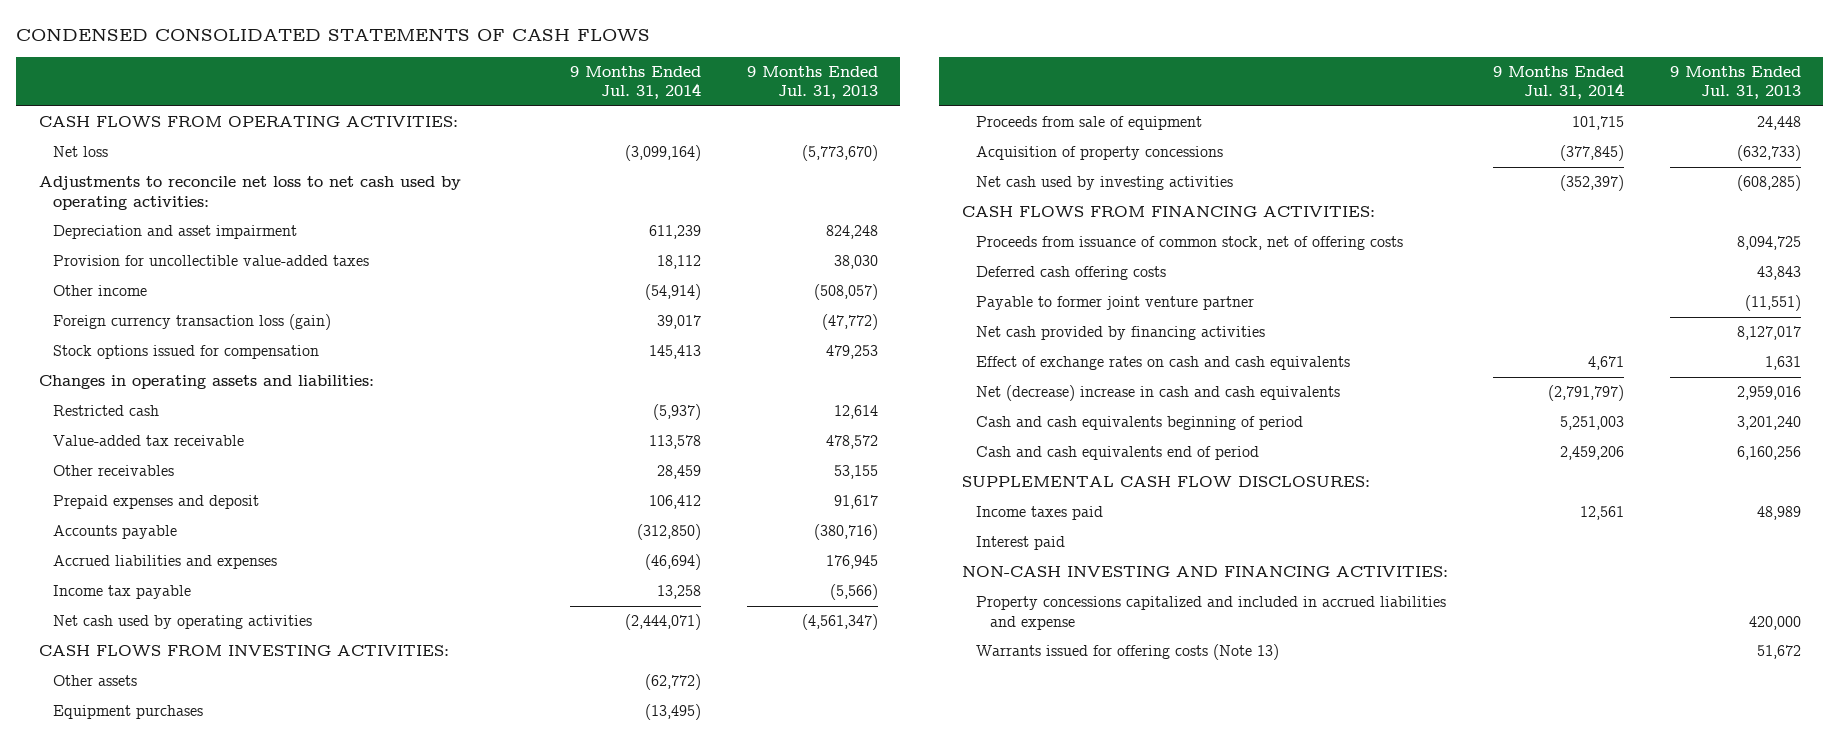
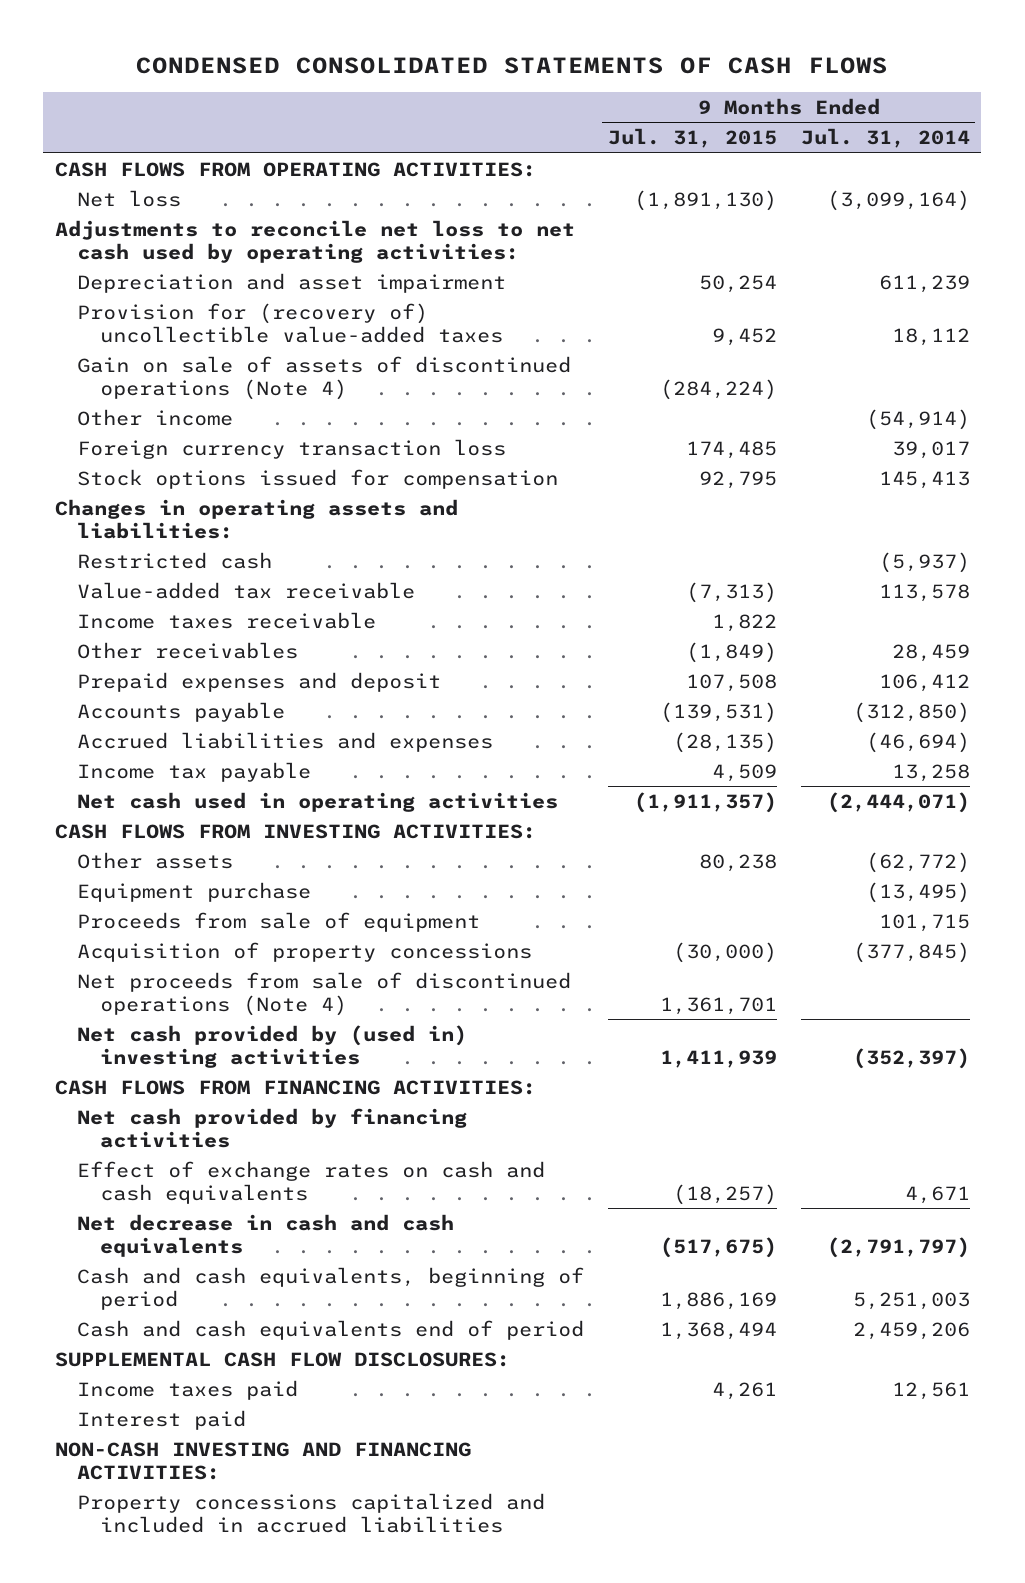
[746,65,878,100] 9 Months Ended Jul. 31, 2013 -> none
none -> [608,128,778,149] Jul. 31, 2015
[53,255,370,267] Provision for uncollectible value-added taxes -> [77,302,503,343] Provision for (recovery of) uncollectible value-added taxes
none -> [77,355,572,400] Gain on sale of assets of discontinued operations (Note 4)
[53,314,332,331] Foreign currency transaction loss (gain) -> [77,438,507,459] Foreign currency transaction loss
none -> [77,611,377,629] Income taxes receivable
[53,615,313,630] Net cash used by operating activities -> [77,791,559,812] Net cash used in operating activities
[53,705,204,720] Equipment purchases -> [77,881,312,902] Equipment purchase
none -> [77,971,572,1016] Net proceeds from sale of discontinued operations (Note 4)
[976,176,1234,191] Net cash used by investing activities -> [77,1024,468,1068] Net cash provided by (used in) investing activities
[976,236,1404,251] Proceeds from issuance of common stock, net of offering costs -> none
[976,266,1167,281] Deferred cash offering costs -> none
[976,296,1255,311] Payable to former joint venture partner -> none
[976,385,1341,402] Net (decrease) increase in cash and cash equivalents -> [77,1213,455,1257] Net decrease in cash and cash equivalents
[976,416,1304,431] Cash and cash equivalents beginning of period -> [77,1266,585,1310] Cash and cash equivalents, beginning of period
[976,644,1280,661] Warrants issued for offering costs (Note 13) -> none
[976,596,1447,630] Property concessions capitalized and included in accrued liabilities and expense -> [77,1492,546,1533] Property concessions capitalized and included in accrued liabilities

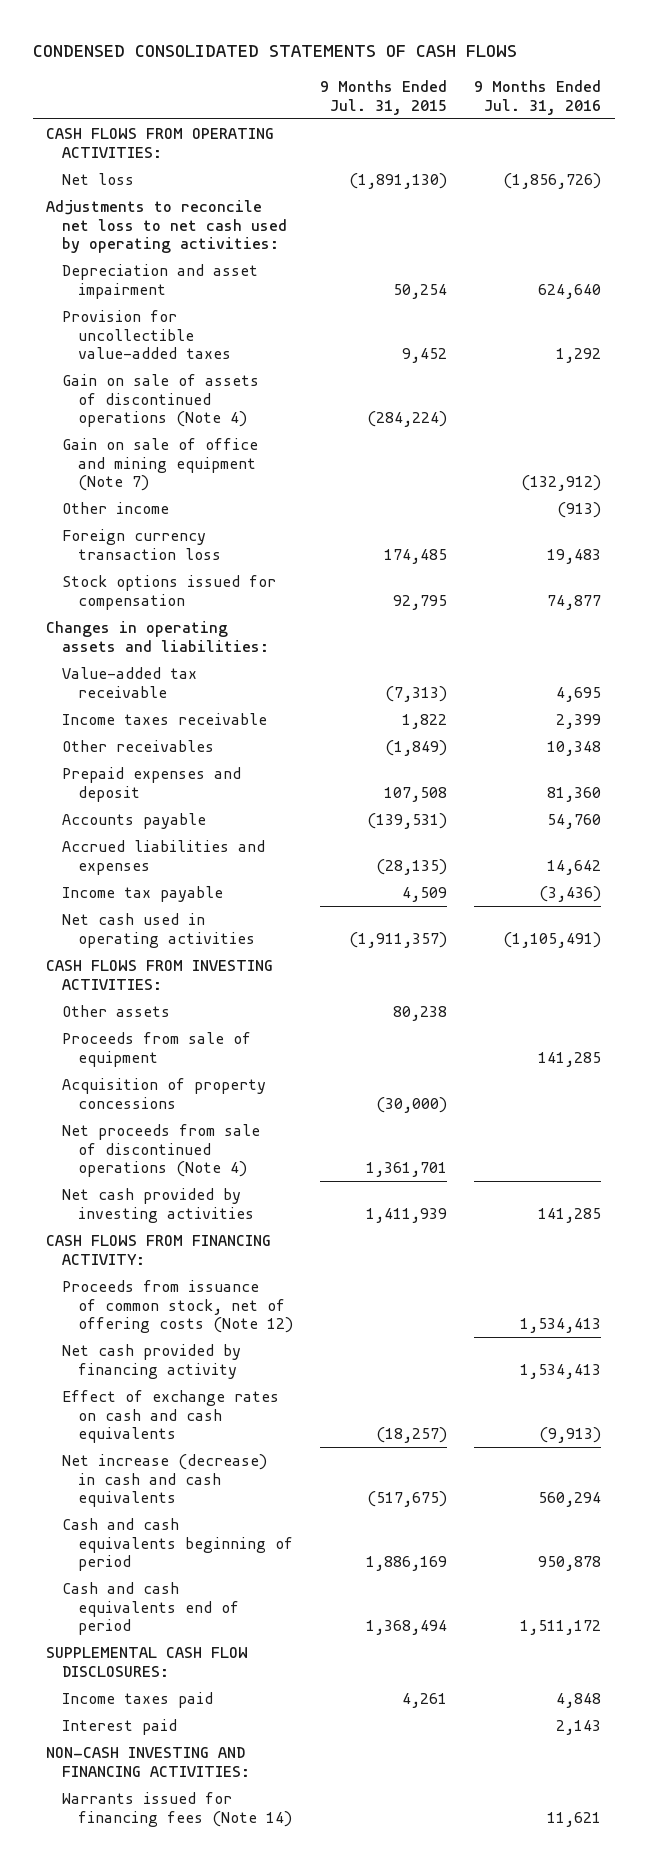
[800,128,970,149] Jul. 31, 2014 -> none
none -> [474,80,602,115] 9 Months Ended Jul. 31, 2016
[77,302,503,343] Provision for (recovery of) uncollectible value-added taxes -> [62,309,231,360] Provision for uncollectible value-added taxes
none -> [62,437,259,492] Gain on sale of office and mining equipment (Note 7)
[77,551,273,569] Restricted cash -> none
[77,881,312,902] Equipment purchase -> none
[77,1024,468,1068] Net cash provided by (used in) investing activities -> [62,1187,254,1223] Net cash provided by investing activities
[54,1079,536,1095] CASH FLOWS FROM FINANCING ACTIVITIES: -> [46,1234,272,1265] CASH FLOWS FROM FINANCING ACTIVITY:
none -> [62,1279,293,1334] Proceeds from issuance of common stock, net of offering costs (Note 12)
[77,1107,468,1148] Net cash provided by financing activities -> [62,1343,242,1379] Net cash provided by financing activity
[77,1213,455,1257] Net decrease in cash and cash equivalents -> [62,1453,268,1508] Net increase (decrease) in cash and cash equivalents
[77,1266,585,1310] Cash and cash equivalents, beginning of period -> [62,1517,293,1572] Cash and cash equivalents beginning of period
[77,1492,546,1533] Property concessions capitalized and included in accrued liabilities -> none
none -> [62,1791,292,1827] Warrants issued for financing fees (Note 14)

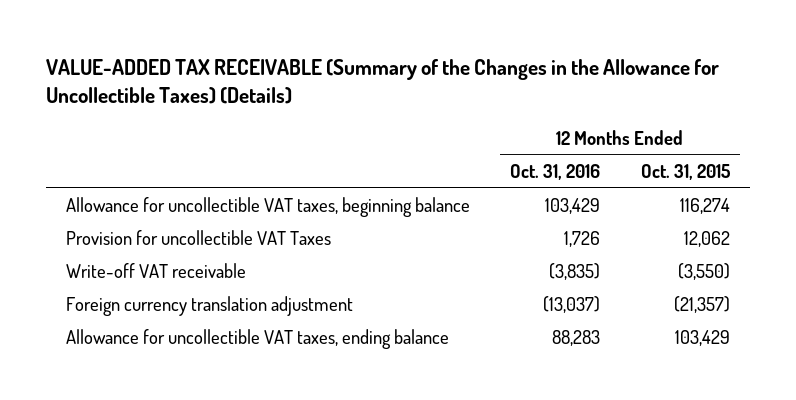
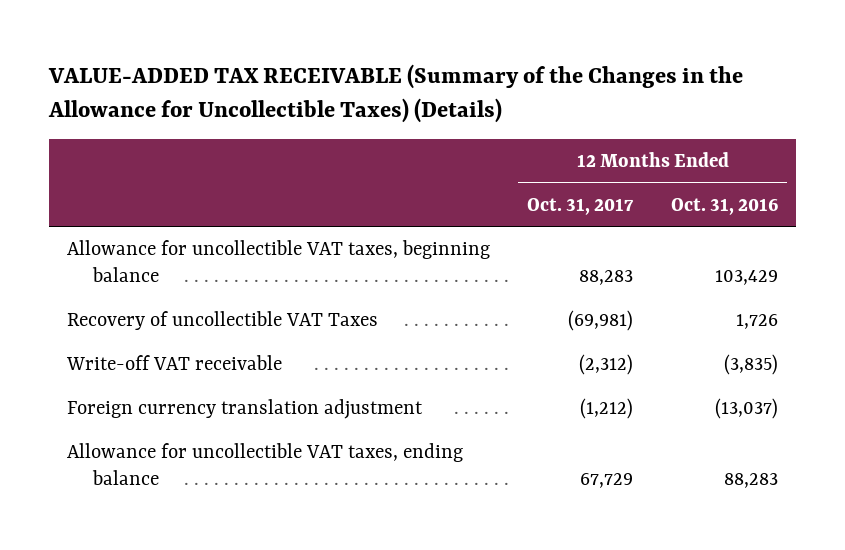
[640,163,730,180] Oct. 31, 2015 -> none
none -> [527,197,635,215] Oct. 31, 2017
[66,230,332,246] Provision for uncollectible VAT Taxes -> [67,311,379,331] Recovery of uncollectible VAT Taxes

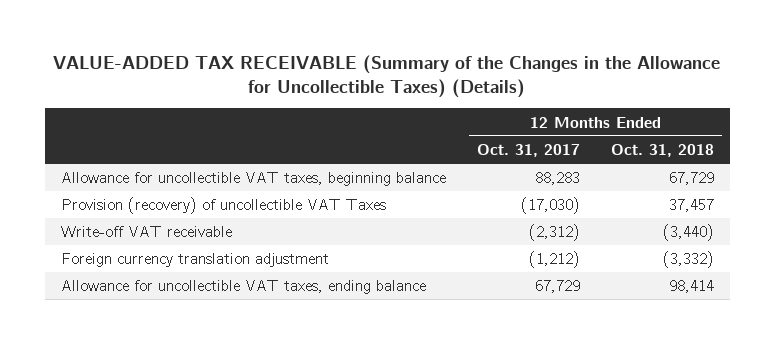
[670,197,778,215] Oct. 31, 2016 -> none
none -> [611,143,715,157] Oct. 31, 2018
[67,311,379,331] Recovery of uncollectible VAT Taxes -> [60,197,386,215] Provision (recovery) of uncollectible VAT Taxes
[568,310,634,332] (69,981) -> [520,197,580,215] (17,030)

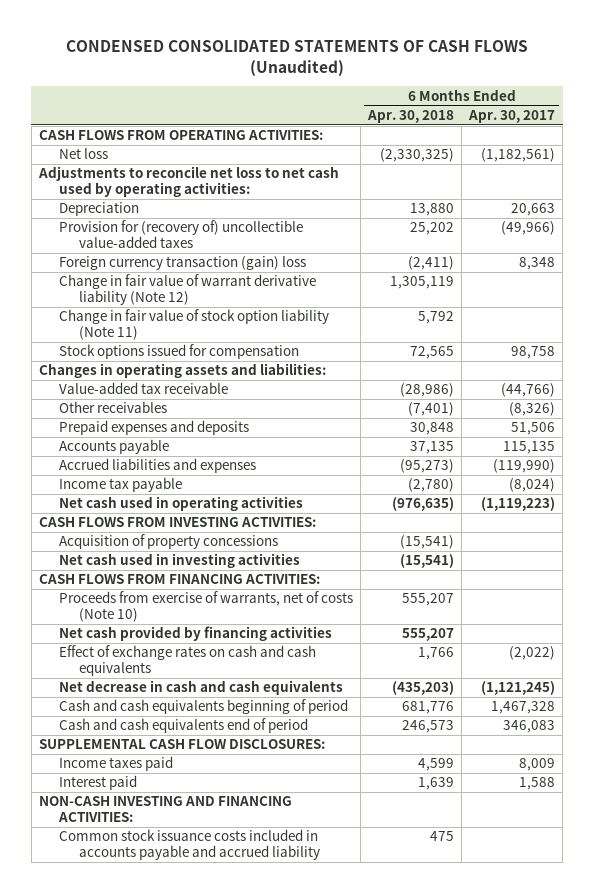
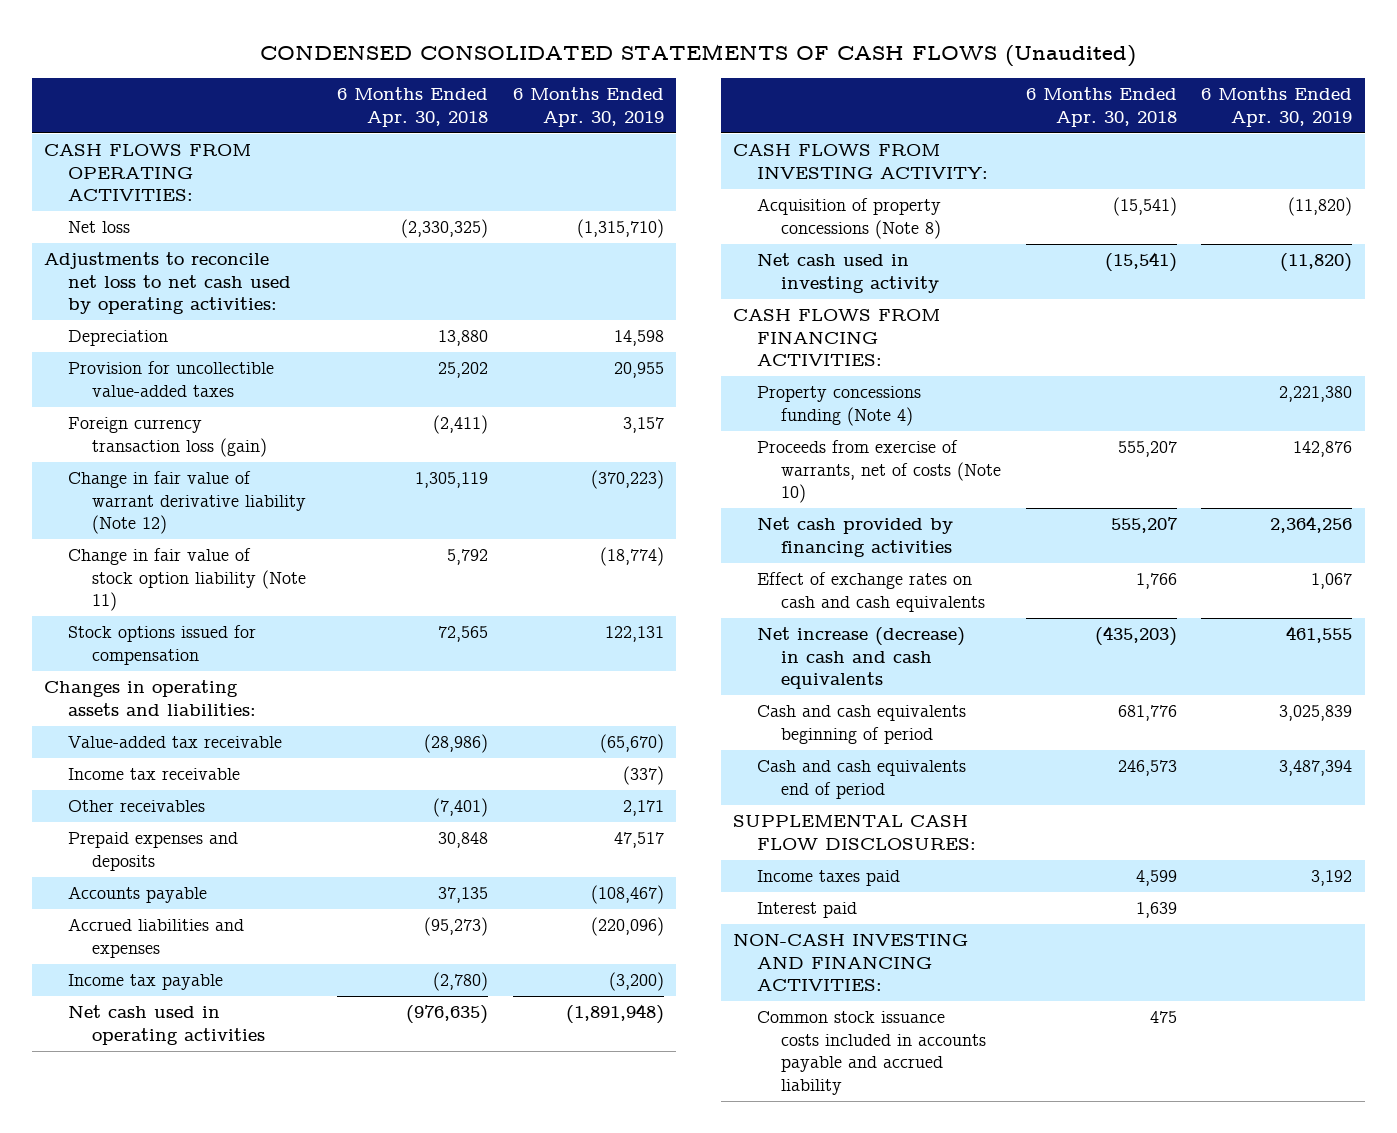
[468,109,556,123] Apr. 30, 2017 -> none
none -> [512,87,664,127] 6 Months Ended Apr. 30, 2019
[59,220,304,249] Provision for (recovery of) uncollectible value-added taxes -> [68,361,275,397] Provision for uncollectible value-added taxes
[59,256,307,271] Foreign currency transaction (gain) loss -> [68,417,268,457] Foreign currency transaction loss (gain)
none -> [68,768,241,781] Income tax receivable
[38,517,316,528] CASH FLOWS FROM INVESTING ACTIVITIES: -> [733,144,989,179] CASH FLOWS FROM INVESTING ACTIVITY:
[59,534,279,550] Acquisition of property concessions -> [757,198,942,239] Acquisition of property concessions (Note 8)
[59,553,301,569] Net cash used in investing activities -> [757,253,940,293] Net cash used in investing activity
none -> [757,386,922,426] Property concessions funding (Note 4)
[59,680,344,696] Net decrease in cash and cash equivalents -> [757,627,966,690] Net increase (decrease) in cash and cash equivalents

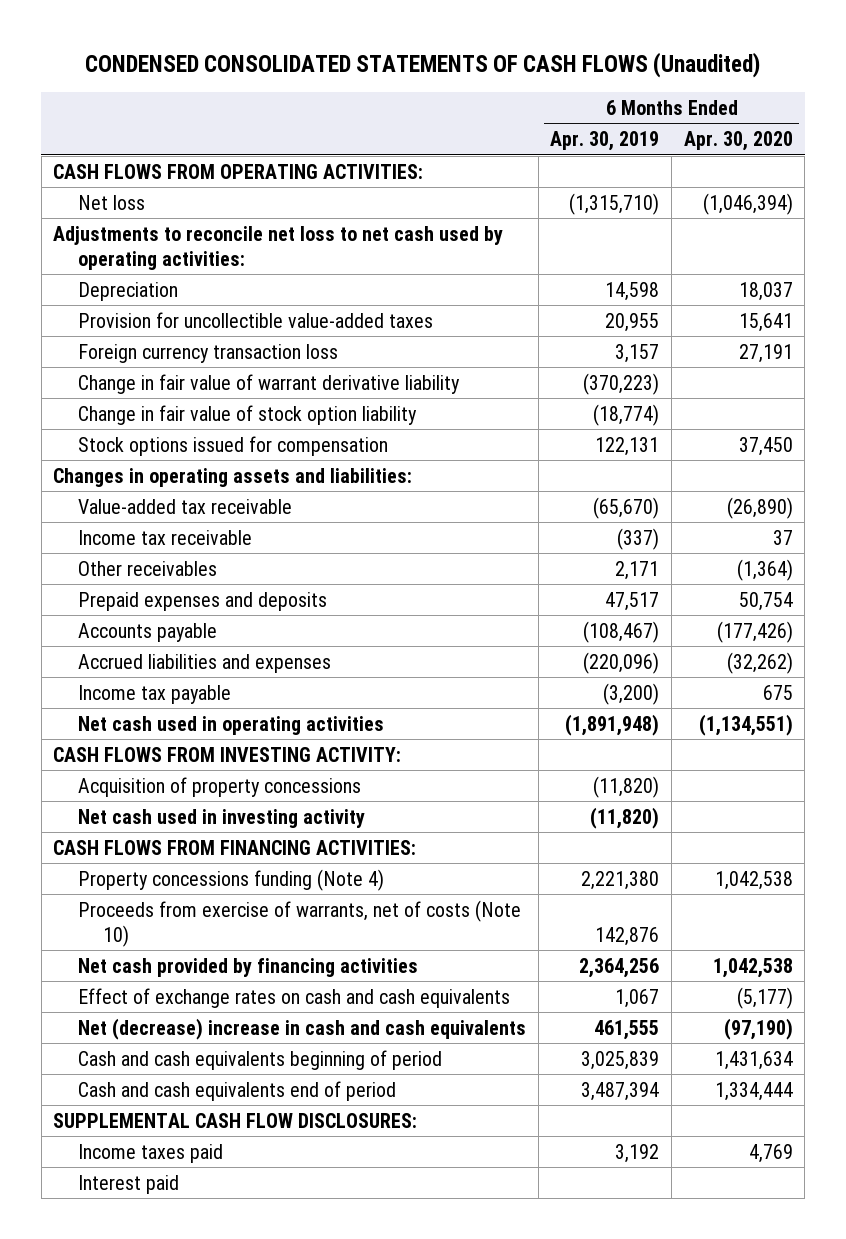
[337,87,489,127] 6 Months Ended Apr. 30, 2018 -> none
none -> [683,131,793,152] Apr. 30, 2020
[68,417,268,457] Foreign currency transaction loss (gain) -> [78,343,339,363] Foreign currency transaction loss
[68,471,307,535] Change in fair value of warrant derivative liability (Note 12) -> [78,373,461,394] Change in fair value of warrant derivative liability
[68,548,307,612] Change in fair value of stock option liability (Note 11) -> [78,404,418,425] Change in fair value of stock option liability
[757,198,942,239] Acquisition of property concessions (Note 8) -> [78,776,362,797] Acquisition of property concessions
[757,627,966,690] Net increase (decrease) in cash and cash equivalents -> [78,1017,527,1040] Net (decrease) increase in cash and cash equivalents
[733,933,969,992] NON-CASH INVESTING AND FINANCING ACTIVITIES: -> none
[757,1011,987,1095] Common stock issuance costs included in accounts payable and accrued liability -> none

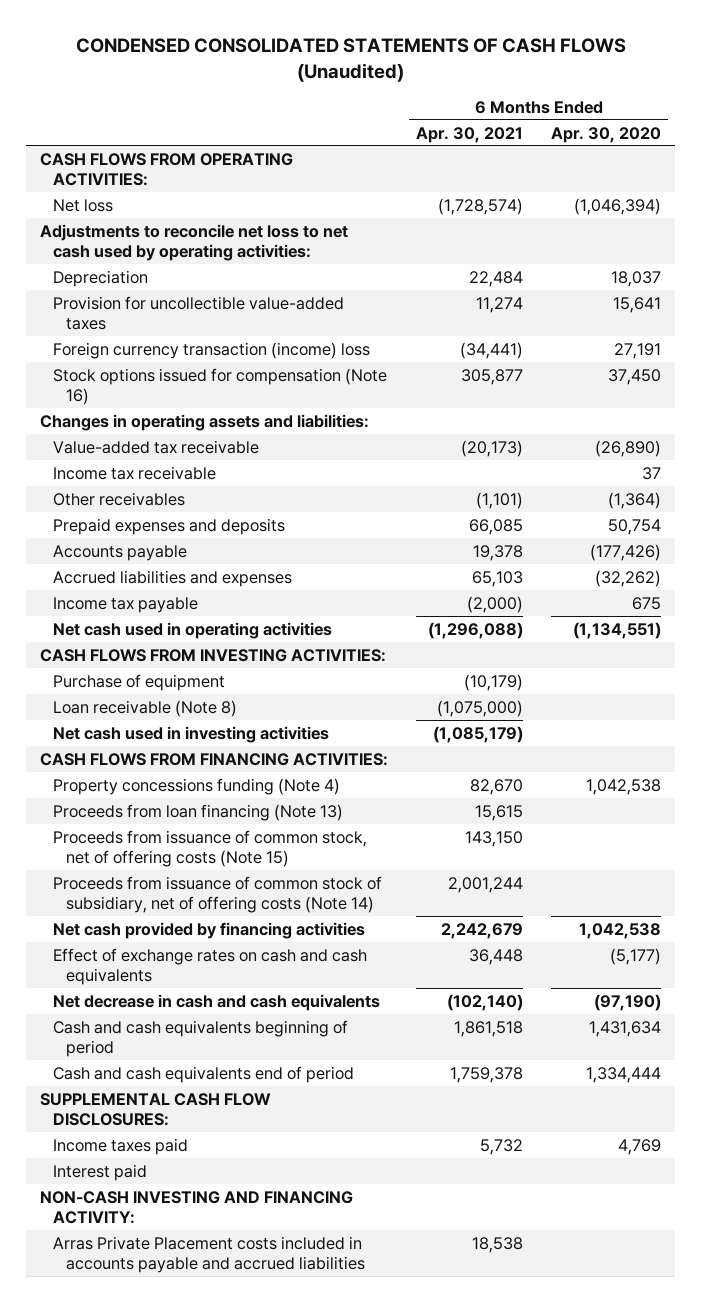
[550,131,660,152] Apr. 30, 2019 -> none
none -> [416,126,524,143] Apr. 30, 2021
[78,373,461,394] Change in fair value of warrant derivative liability -> none
[78,404,418,425] Change in fair value of stock option liability -> none
[78,343,339,363] Foreign currency transaction loss -> [53,341,371,359] Foreign currency transaction (income) loss
[78,435,389,456] Stock options issued for compensation -> [53,367,388,405] Stock options issued for compensation (Note 16)
[78,776,362,797] Acquisition of property concessions -> none
[53,746,402,762] CASH FLOWS FROM INVESTING ACTIVITY: -> [40,648,387,662] CASH FLOWS FROM INVESTING ACTIVITIES:
none -> [53,673,226,691] Purchase of equipment
none -> [53,699,238,717] Loan receivable (Note 8)
[78,808,366,828] Net cash used in investing activity -> [53,725,330,743] Net cash used in investing activities
none -> [53,803,344,821] Proceeds from loan financing (Note 13)
[78,899,522,947] Proceeds from exercise of warrants, net of costs (Note 10) -> [53,829,368,867] Proceeds from issuance of common stock, net of offering costs (Note 15)
none -> [53,875,383,913] Proceeds from issuance of common stock of subsidiary, net of offering costs (Note 14)
[78,1017,527,1040] Net (decrease) increase in cash and cash equivalents -> [53,993,381,1011] Net decrease in cash and cash equivalents
none -> [40,1190,354,1224] NON-CASH INVESTING AND FINANCING ACTIVITY:
none -> [53,1235,366,1273] Arras Private Placement costs included in accounts payable and accrued liabilities

